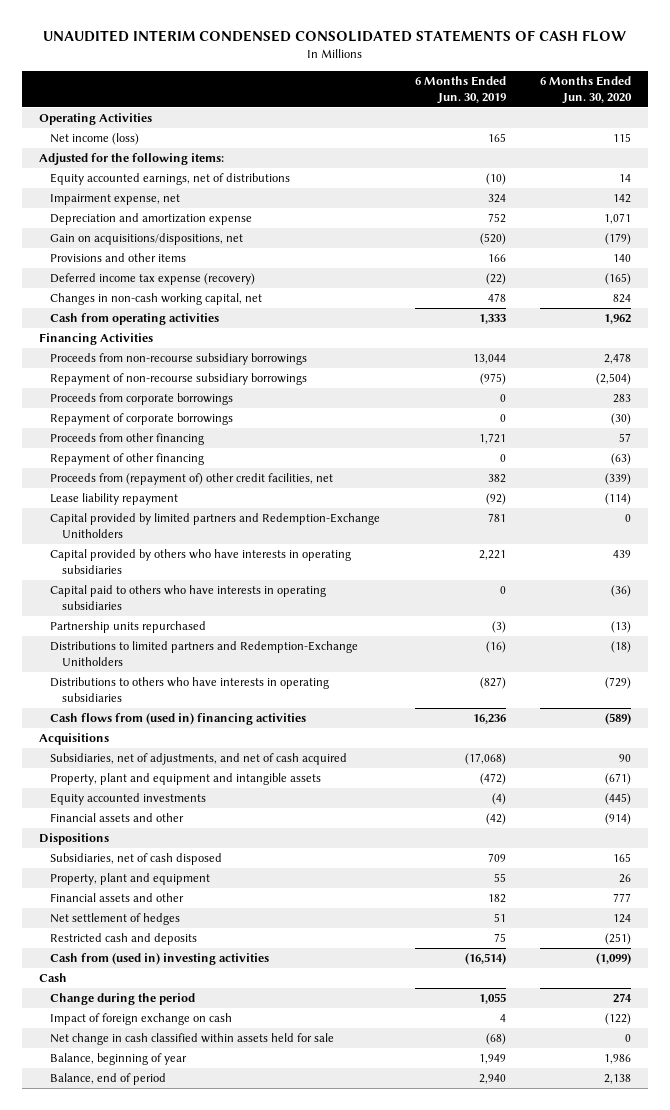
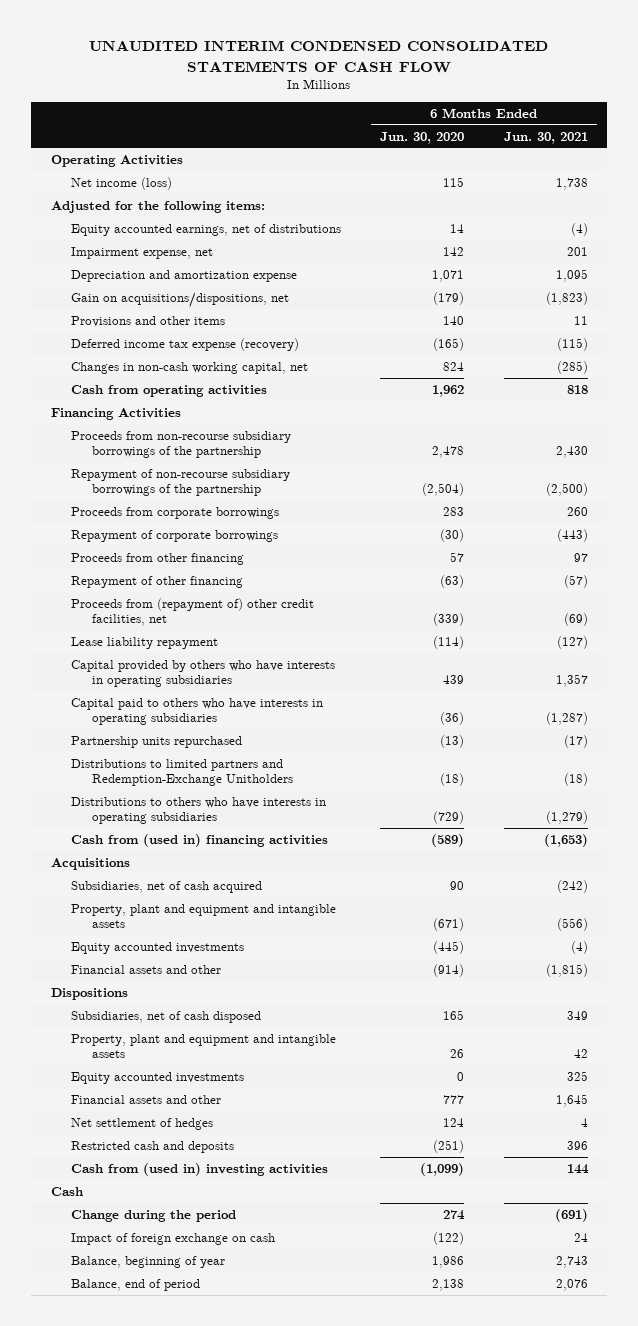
[414,76,506,104] 6 Months Ended Jun. 30, 2019 -> none
none -> [503,131,588,144] Jun. 30, 2021
[50,353,308,366] Proceeds from non-recourse subsidiary borrowings -> [71,430,292,459] Proceeds from non-recourse subsidiary borrowings of the partnership
[50,373,308,386] Repayment of non-recourse subsidiary borrowings -> [71,468,291,497] Repayment of non-recourse subsidiary borrowings of the partnership
[50,513,381,538] Capital provided by limited partners and Redemption-Exchange Unitholders -> none
[50,713,307,726] Cash flows from (used in) financing activities -> [71,833,329,847] Cash from (used in) financing activities
[50,753,348,766] Subsidiaries, net of adjustments, and net of cash acquired -> [71,880,263,893] Subsidiaries, net of cash acquired
[50,873,211,886] Property, plant and equipment -> [71,1033,337,1059] Property, plant and equipment and intangible assets
none -> [71,1071,245,1084] Equity accounted investments
[50,1033,335,1046] Net change in cash classified within assets held for sale -> none

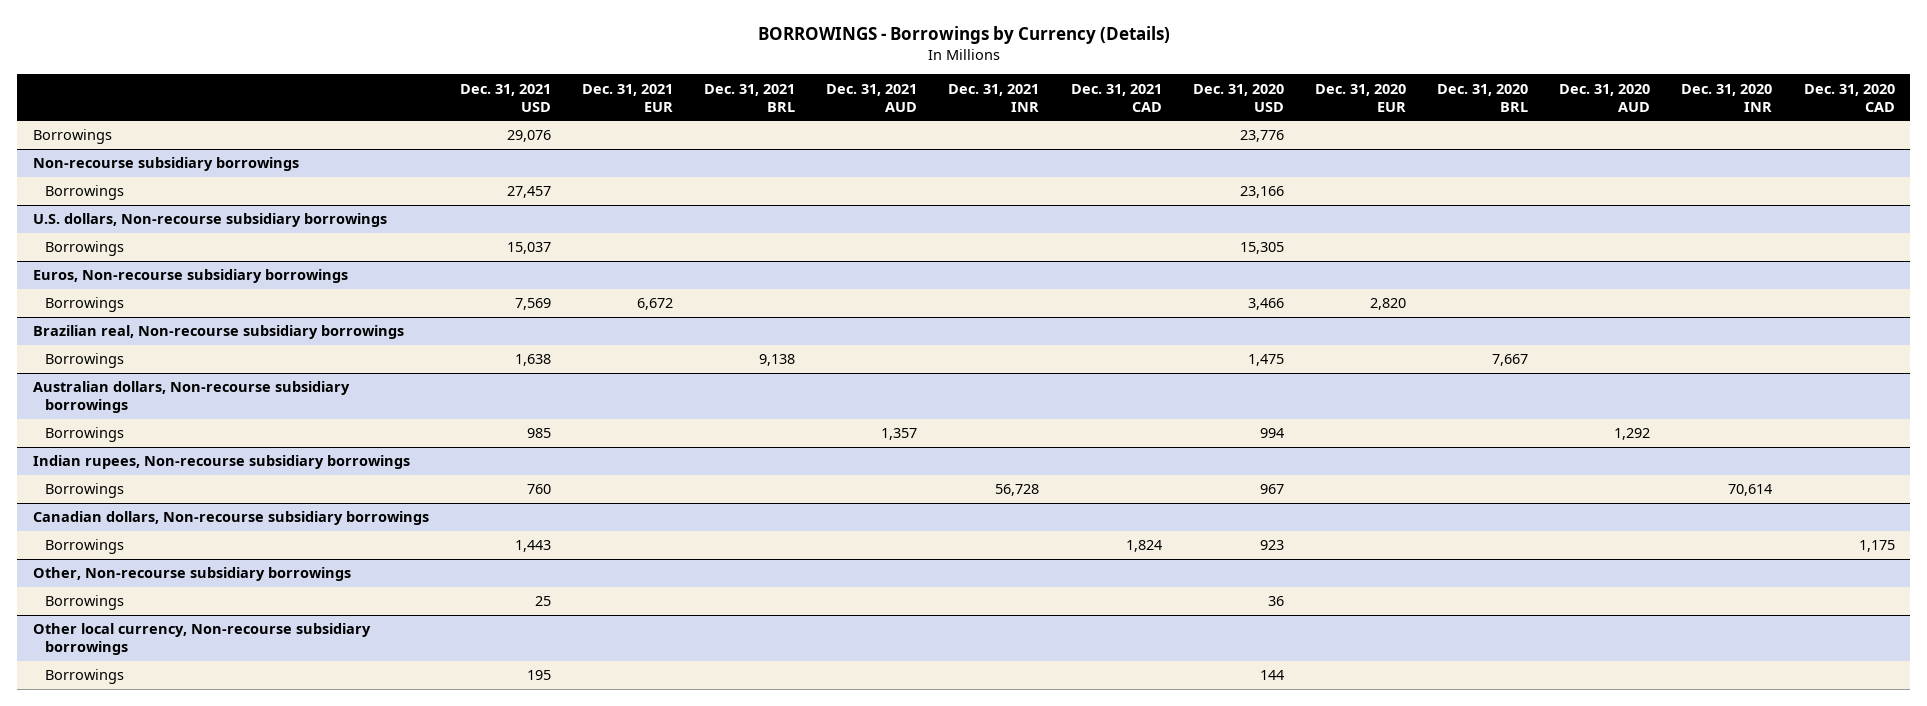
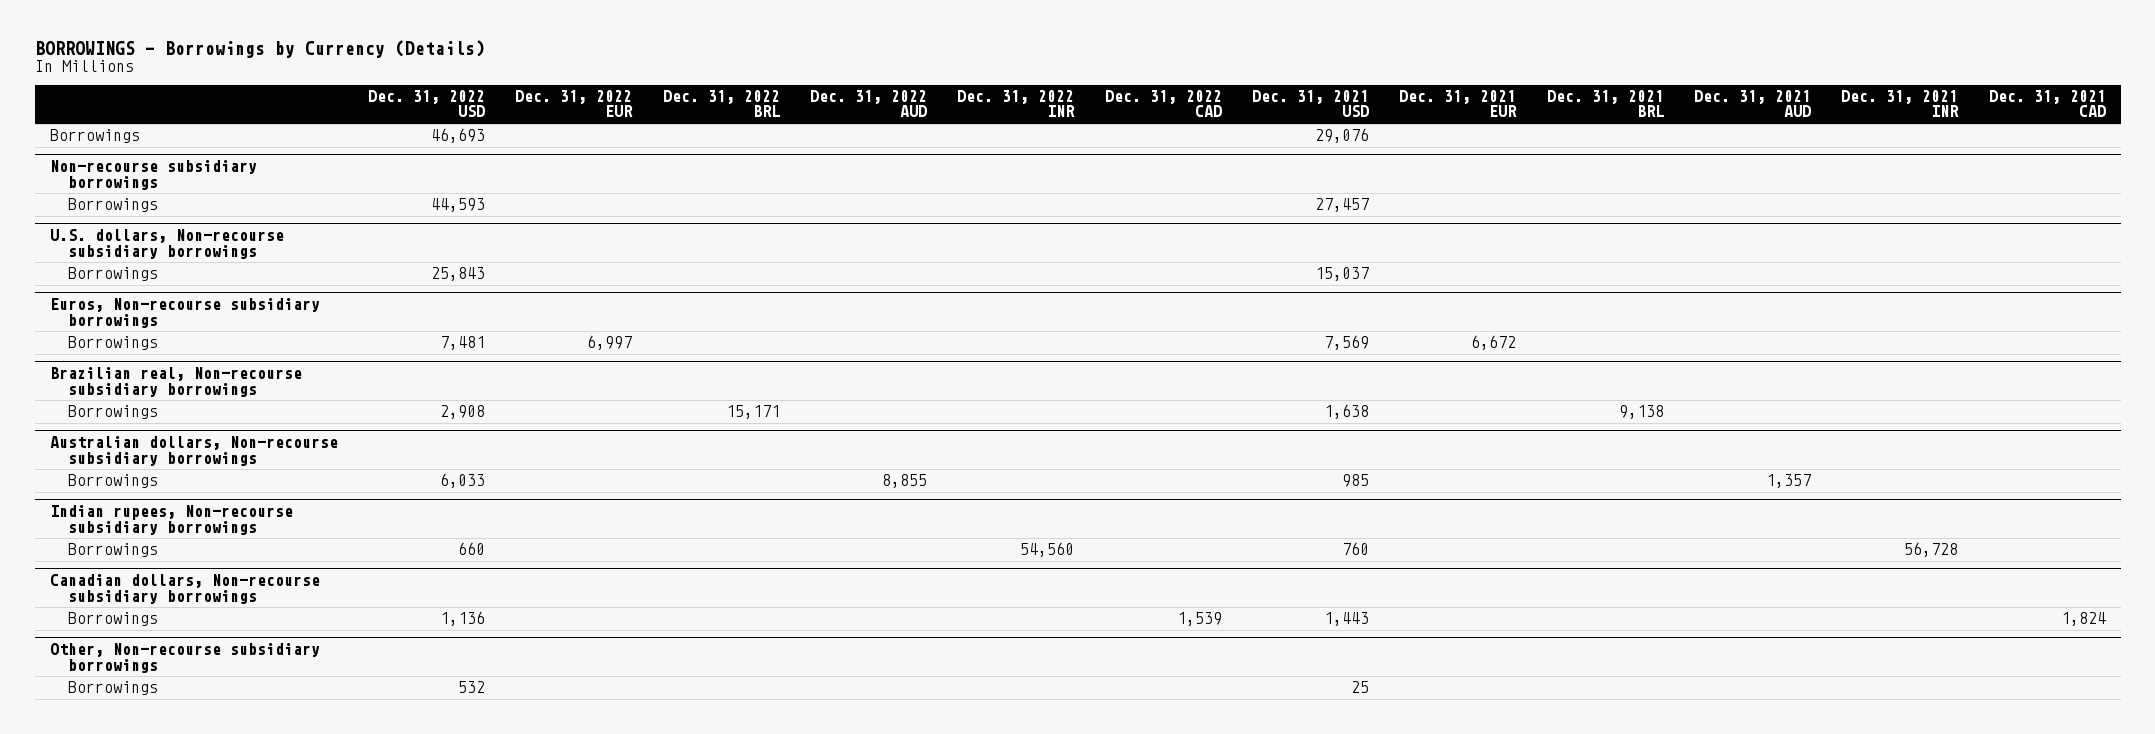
[1192,83,1284,112] Dec. 31, 2020 USD -> none
[1314,83,1406,112] Dec. 31, 2020 EUR -> none
[1437,83,1529,112] Dec. 31, 2020 BRL -> none
[1559,83,1651,112] Dec. 31, 2020 AUD -> none
[1681,83,1773,112] Dec. 31, 2020 INR -> none
[1803,83,1895,112] Dec. 31, 2020 CAD -> none
none -> [368,89,486,118] Dec. 31, 2022 USD
none -> [515,89,634,118] Dec. 31, 2022 EUR
none -> [662,89,780,118] Dec. 31, 2022 BRL
none -> [810,89,928,118] Dec. 31, 2022 AUD
none -> [957,89,1076,118] Dec. 31, 2022 INR
none -> [1104,89,1222,118] Dec. 31, 2022 CAD
[32,623,371,656] Other local currency, Non-recourse subsidiary borrowings -> none
[44,669,124,685] Borrowings -> none

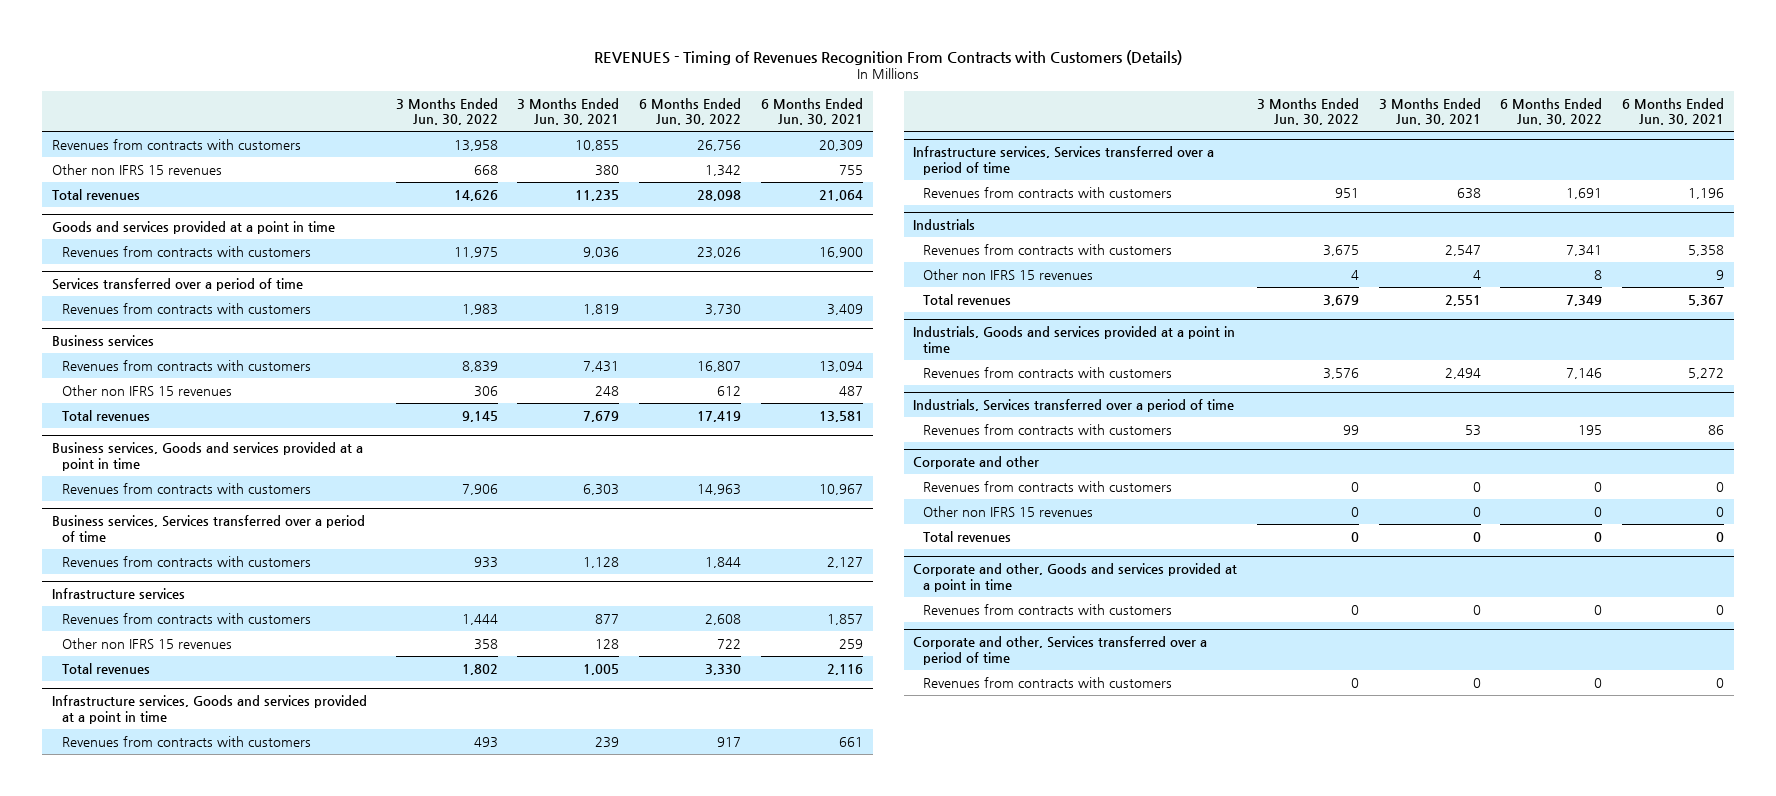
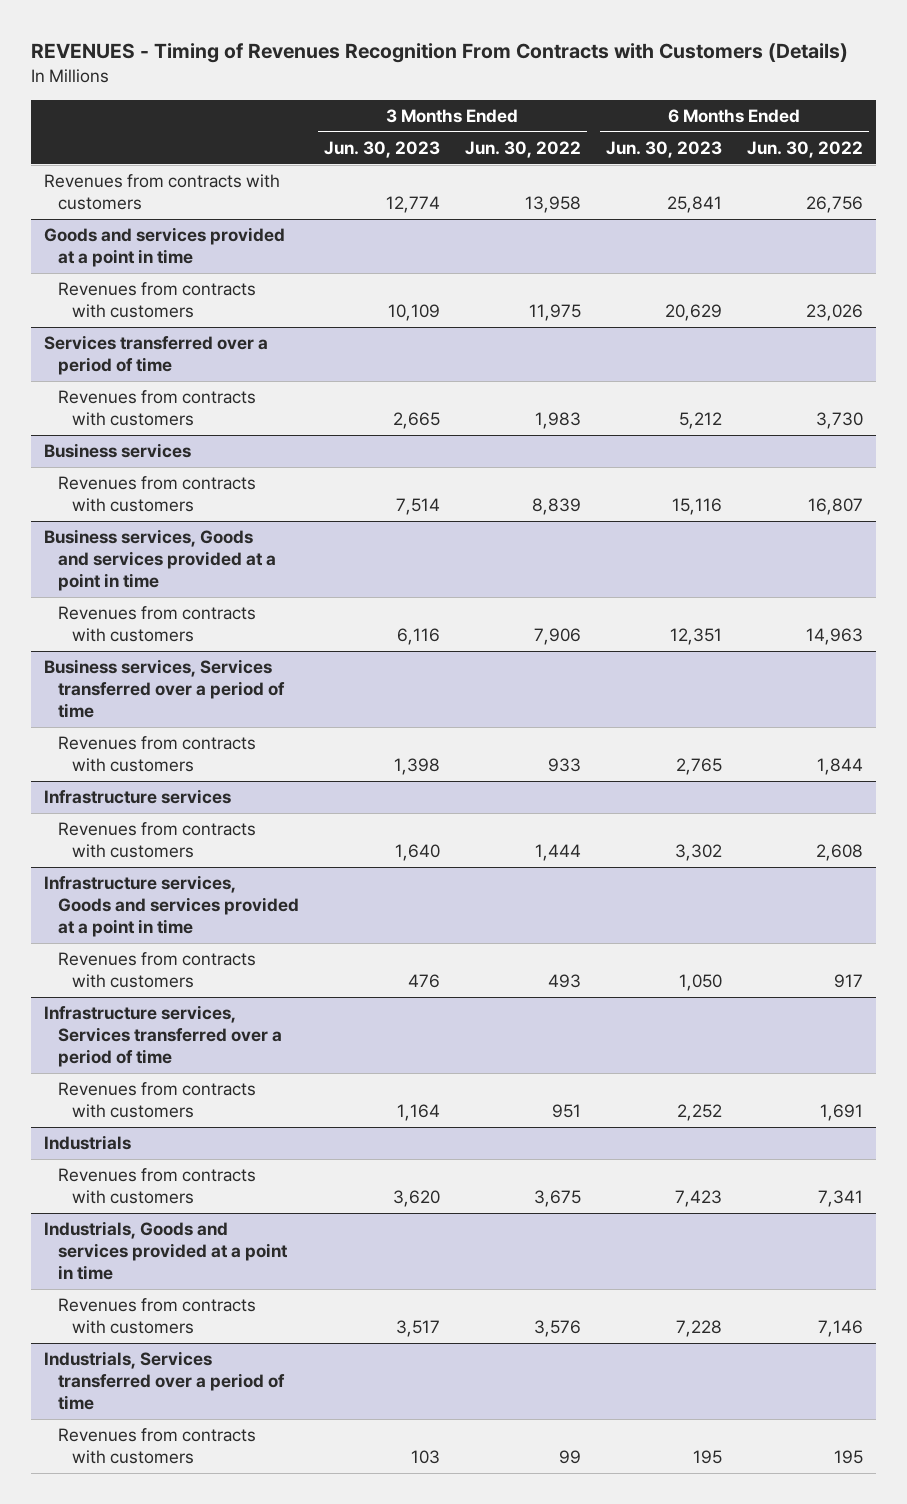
[517,97,620,126] 3 Months Ended Jun. 30, 2021 -> none
[760,97,863,126] 6 Months Ended Jun. 30, 2021 -> none
none -> [323,140,440,158] Jun. 30, 2023
none -> [605,140,722,158] Jun. 30, 2023
[52,163,223,175] Other non IFRS 15 revenues -> none
[52,188,141,200] Total revenues -> none
[61,384,232,396] Other non IFRS 15 revenues -> none
[61,409,150,421] Total revenues -> none
[61,637,232,649] Other non IFRS 15 revenues -> none
[61,662,150,674] Total revenues -> none
[923,268,1094,280] Other non IFRS 15 revenues -> none
[923,293,1012,305] Total revenues -> none
[913,456,1040,470] Corporate and other -> none
[923,480,1173,492] Revenues from contracts with customers -> none
[923,505,1094,517] Other non IFRS 15 revenues -> none
[923,530,1012,542] Total revenues -> none
[913,563,1238,592] Corporate and other, Goods and services provided at a point in time -> none
[923,603,1173,615] Revenues from contracts with customers -> none
[913,636,1208,665] Corporate and other, Services transferred over a period of time -> none
[923,676,1173,688] Revenues from contracts with customers -> none

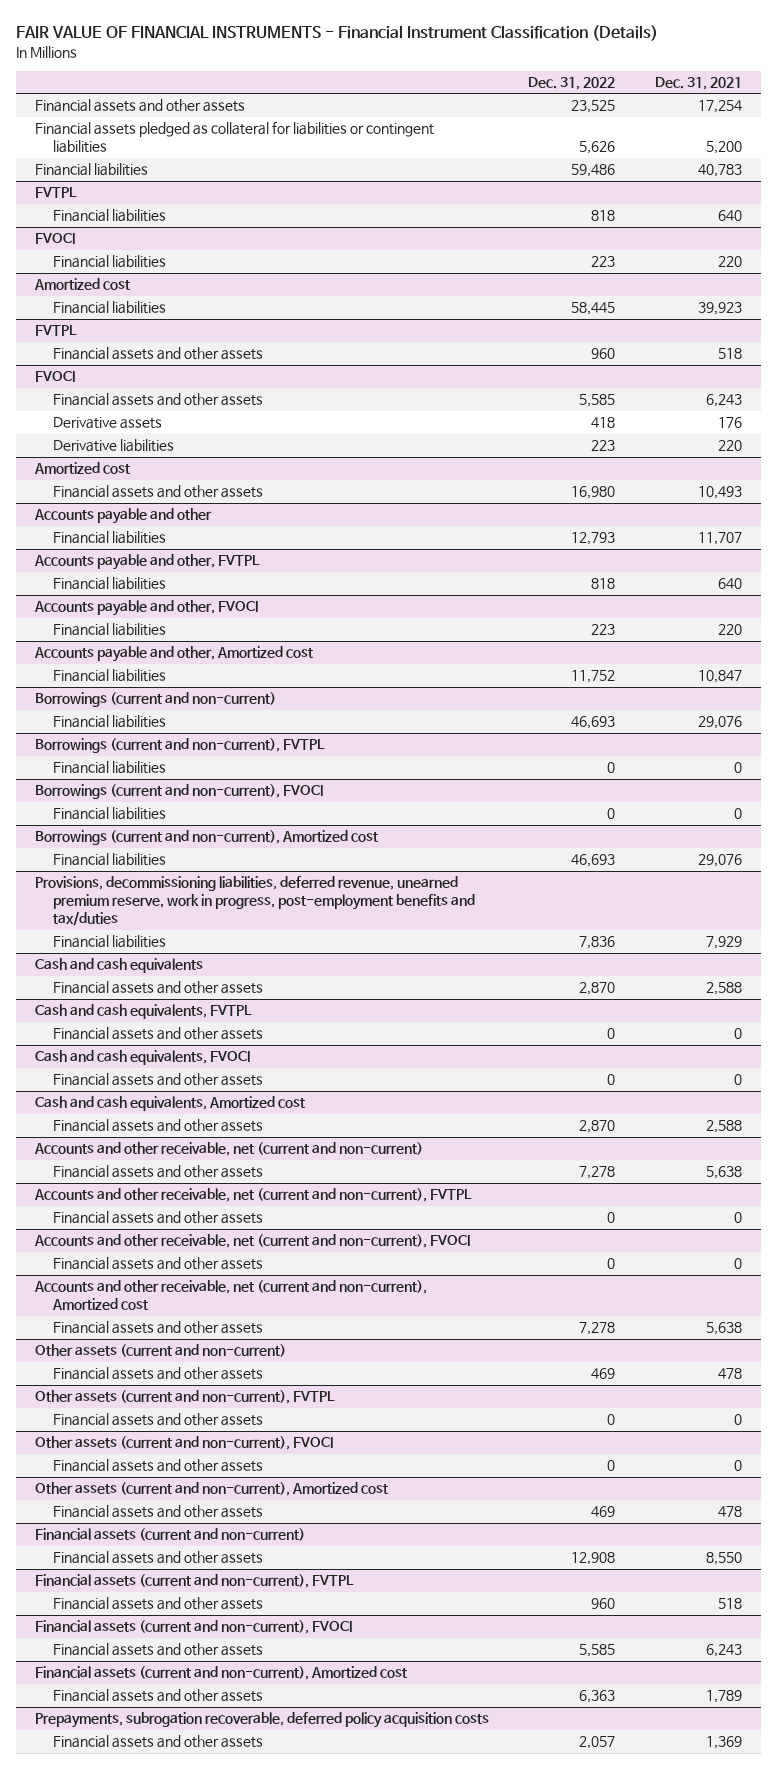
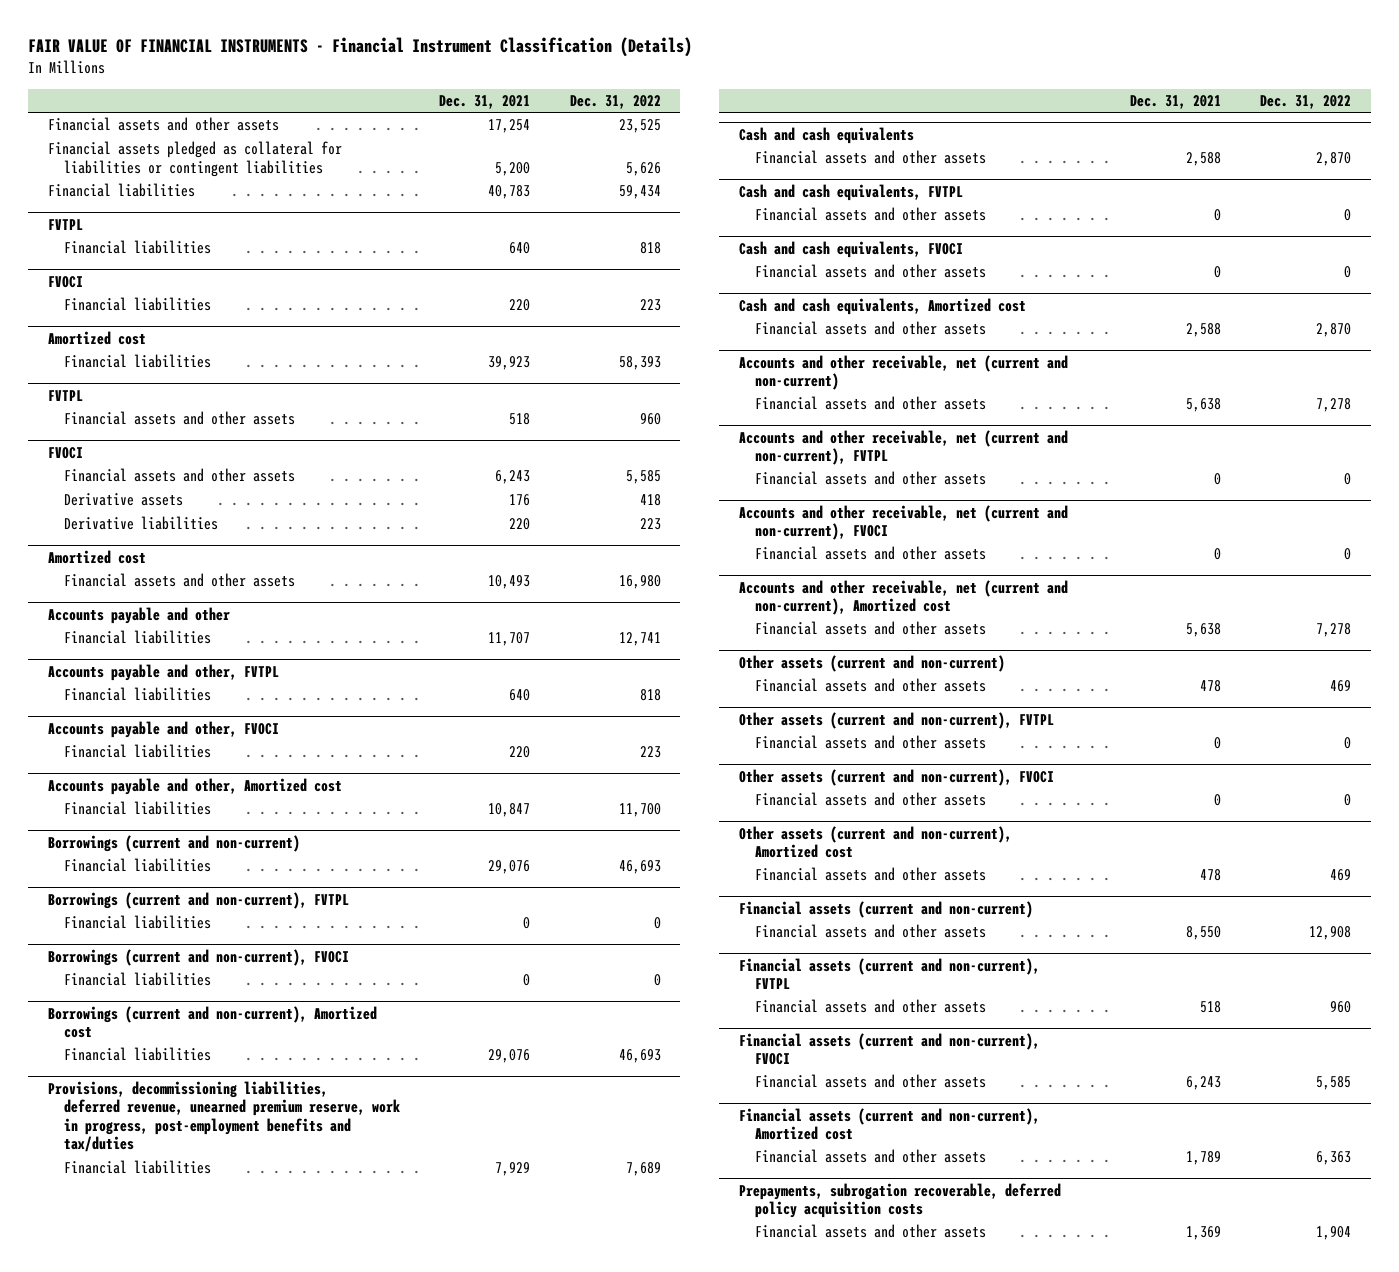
[571,164,616,178] 59,486 -> [618,185,661,200] 59,434
[571,302,616,316] 58,445 -> [618,356,661,371] 58,393
[571,532,616,546] 12,793 -> [618,632,661,647] 12,741
[571,670,616,684] 11,752 -> [618,803,661,818] 11,700
[579,936,616,950] 7,836 -> [625,1162,661,1177] 7,689
[579,1736,616,1750] 2,057 -> [1316,1226,1352,1241] 1,904

